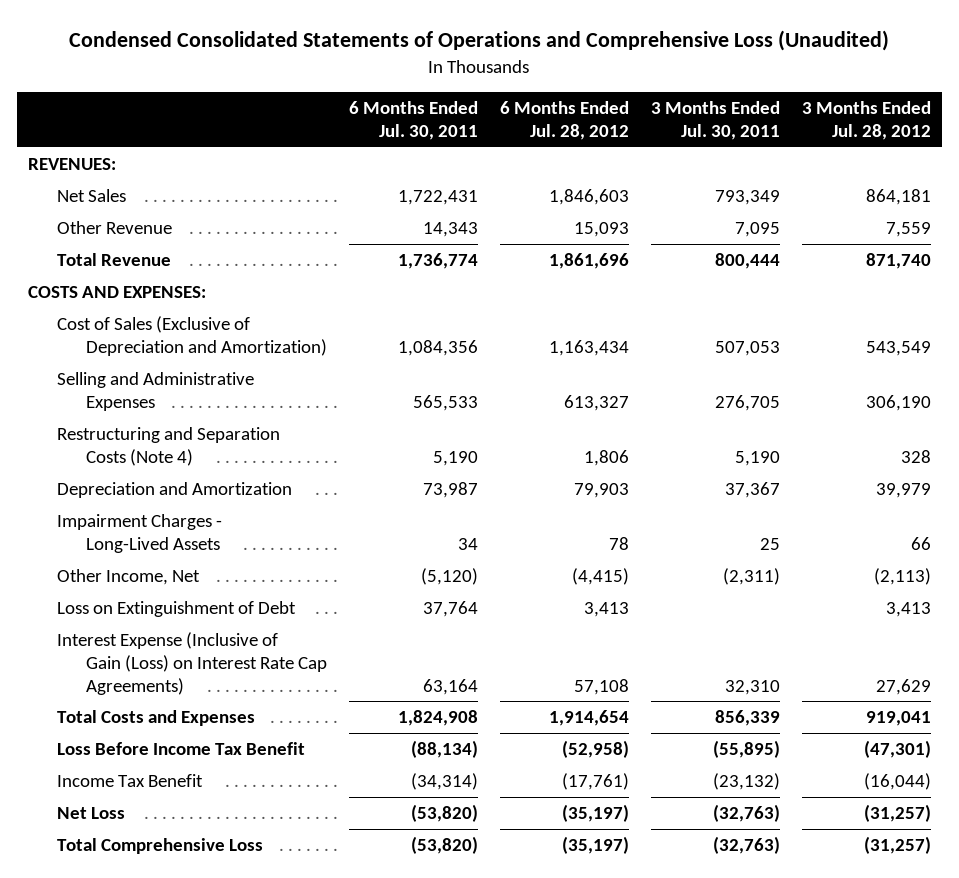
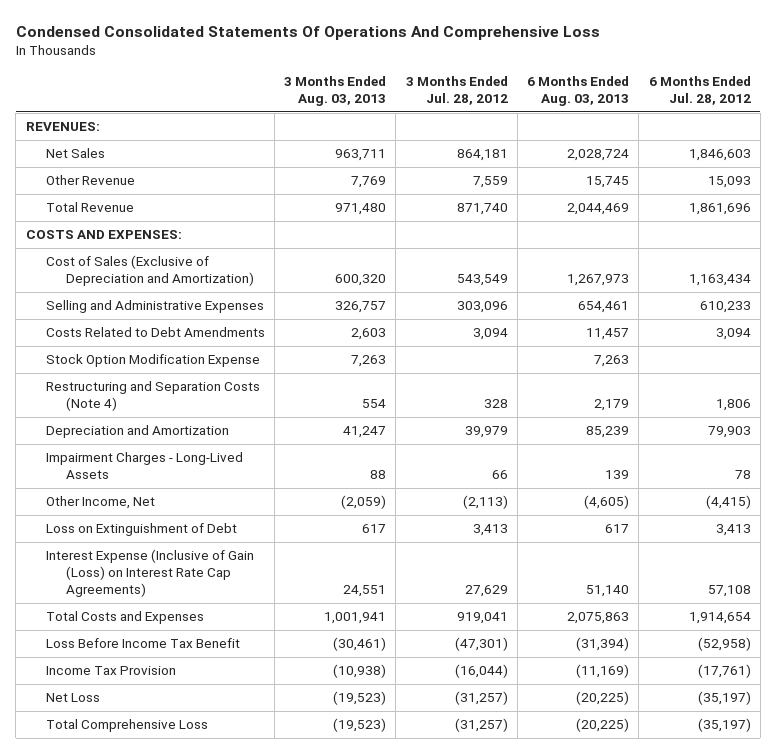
[69,29,890,51] Condensed Consolidated Statements of Operations and Comprehensive Loss (Unaudited) -> [15,25,600,40] Condensed Consolidated Statements Of Operations And Comprehensive Loss
[349,101,479,141] 6 Months Ended Jul. 30, 2011 -> none
[650,101,780,141] 3 Months Ended Jul. 30, 2011 -> none
none -> [284,76,387,107] 3 Months Ended Aug. 03, 2013
none -> [527,76,630,107] 6 Months Ended Aug. 03, 2013
[564,394,630,411] 613,327 -> [699,301,751,314] 610,233
[865,394,931,411] 306,190 -> [456,301,508,314] 303,096
none -> [45,327,265,338] Costs Related to Debt Amendments
none -> [45,354,260,368] Stock Option Modification Expense
[57,774,204,788] Income Tax Benefit -> [45,666,176,676] Income Tax Provision

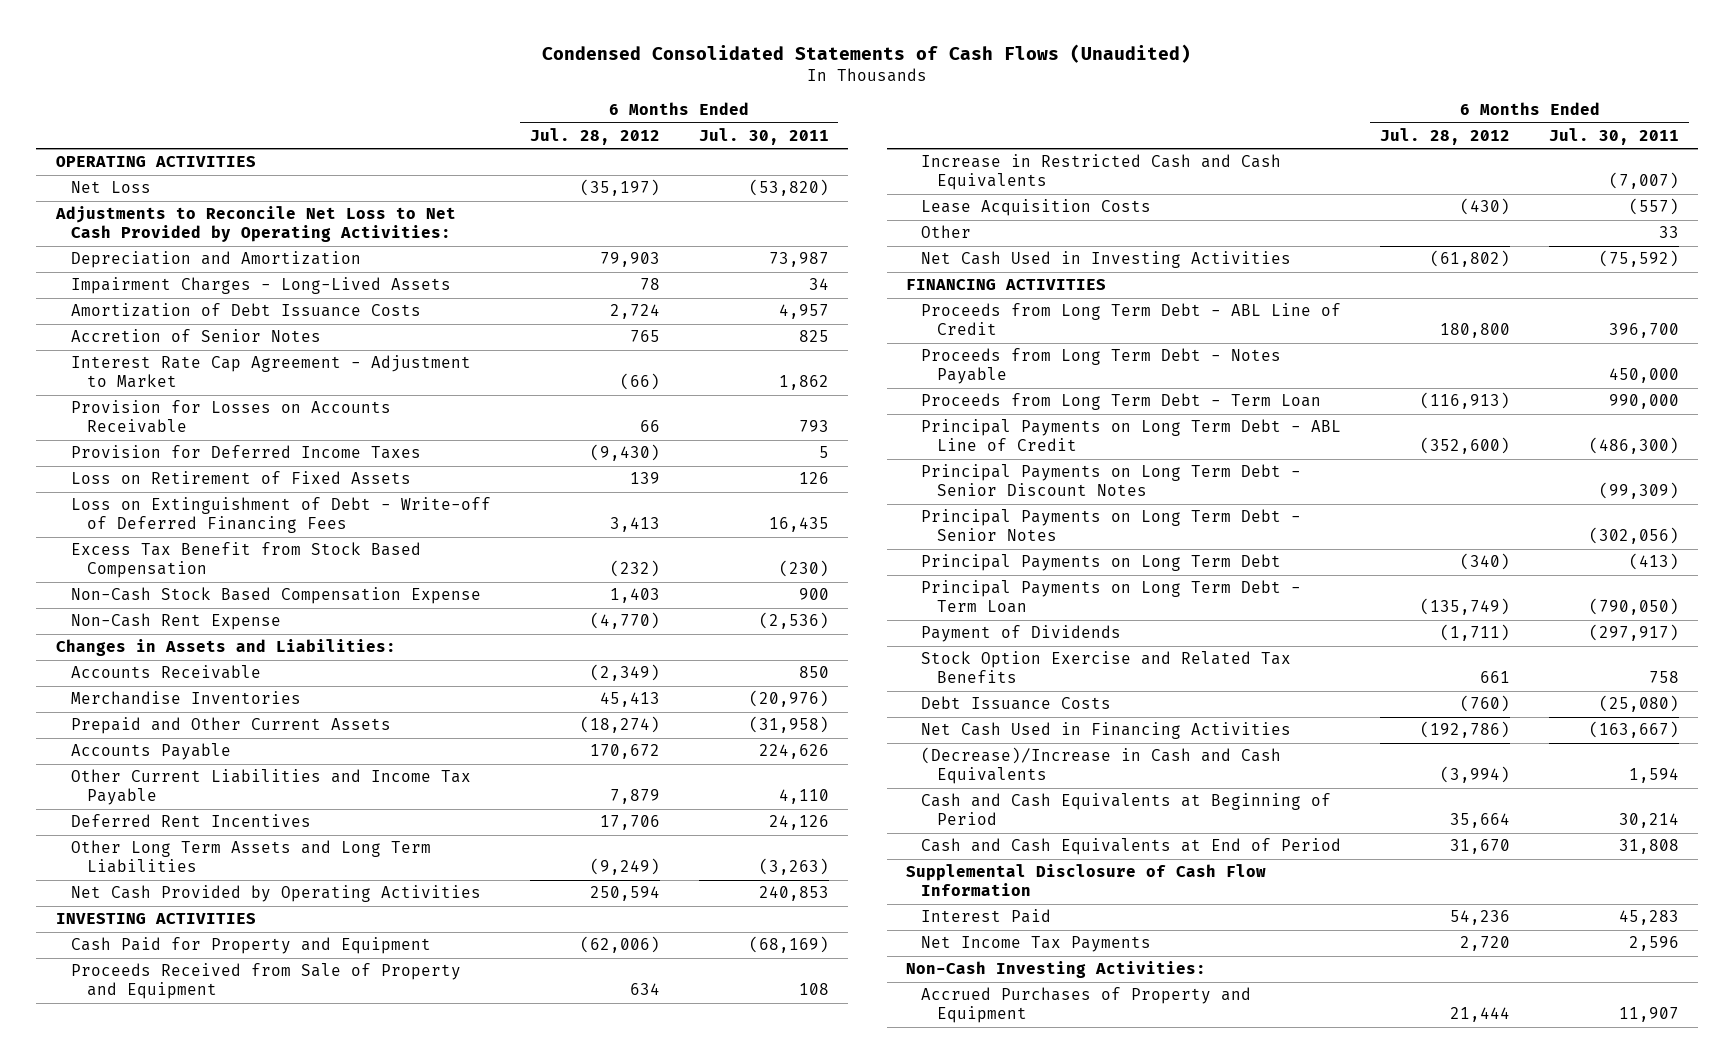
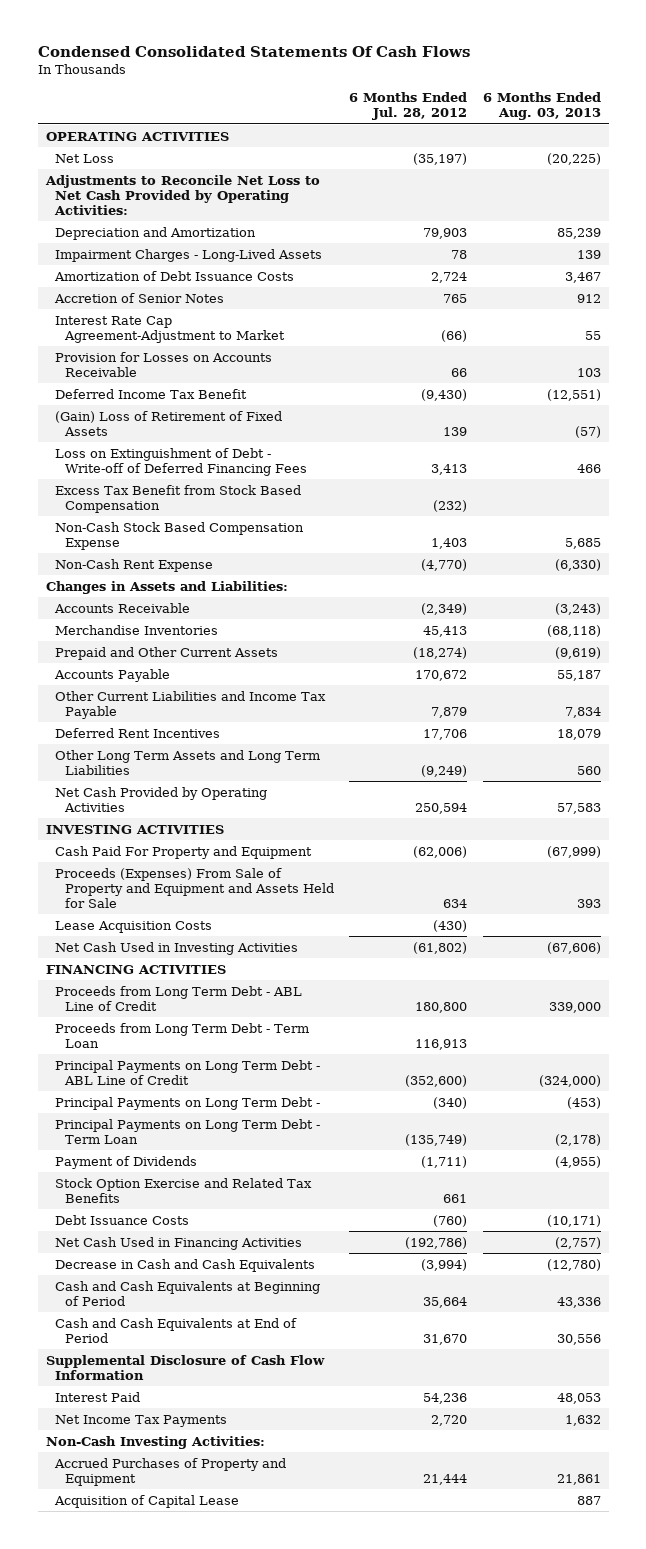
[542,44,1192,64] Condensed Consolidated Statements of Cash Flows (Unaudited) -> [37,46,470,58] Condensed Consolidated Statements Of Cash Flows
[698,127,829,145] Jul. 30, 2011 -> none
none -> [482,92,601,121] 6 Months Ended Aug. 03, 2013
[71,355,472,389] Interest Rate Cap Agreement - Adjustment to Market -> [55,315,285,343] Interest Rate Cap Agreement-Adjustment to Market
[71,445,422,460] Provision for Deferred Income Taxes -> [55,388,248,399] Deferred Income Tax Benefit
[71,471,412,485] Loss on Retirement of Fixed Assets -> [55,410,283,436] (Gain) Loss of Retirement of Fixed Assets
[921,154,1282,191] Increase in Restricted Cash and Cash Equivalents -> none
[71,937,432,955] Cash Paid for Property and Equipment -> [55,845,313,859] Cash Paid For Property and Equipment
[71,963,462,1000] Proceeds Received from Sale of Property and Equipment -> [55,867,334,908] Proceeds (Expenses) From Sale of Property and Equipment and Assets Held for Sale
[921,225,972,239] Other -> none
[921,348,1282,385] Proceeds from Long Term Debt - Notes Payable -> none
[1420,392,1511,410] (116,913) -> [415,1038,468,1050] 116,913
[921,464,1302,497] Principal Payments on Long Term Debt - Senior Discount Notes -> none
[921,509,1302,542] Principal Payments on Long Term Debt - Senior Notes -> none
[921,554,1282,572] Principal Payments on Long Term Debt -> [55,1096,321,1110] Principal Payments on Long Term Debt -
[921,747,1282,785] (Decrease)/Increase in Cash and Cash Equivalents -> [55,1258,316,1272] Decrease in Cash and Cash Equivalents
none -> [54,1494,240,1508] Acquisition of Capital Lease

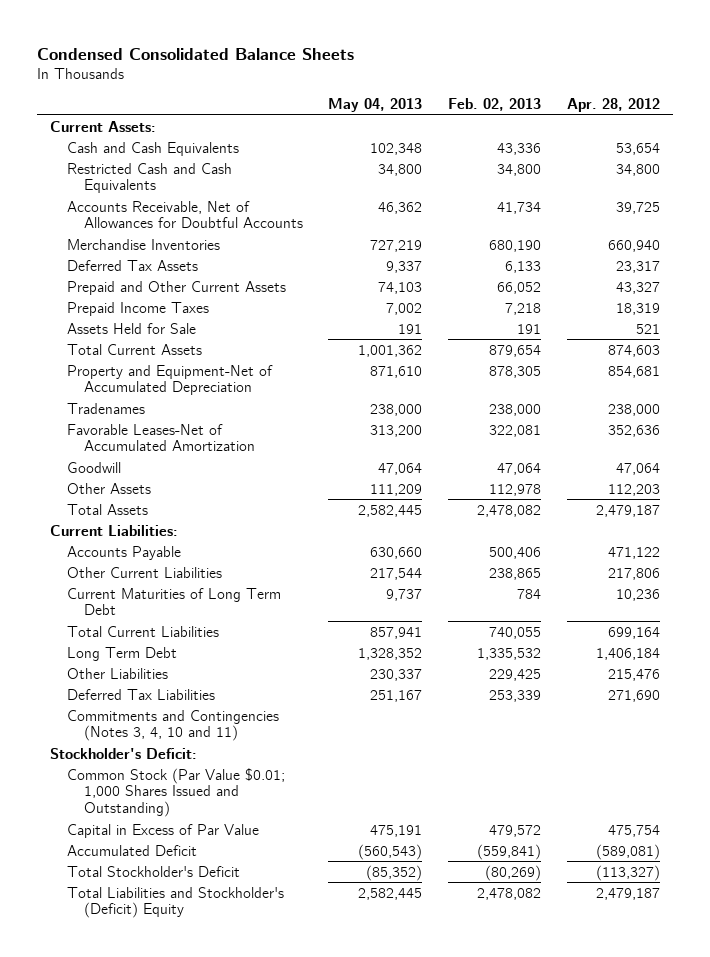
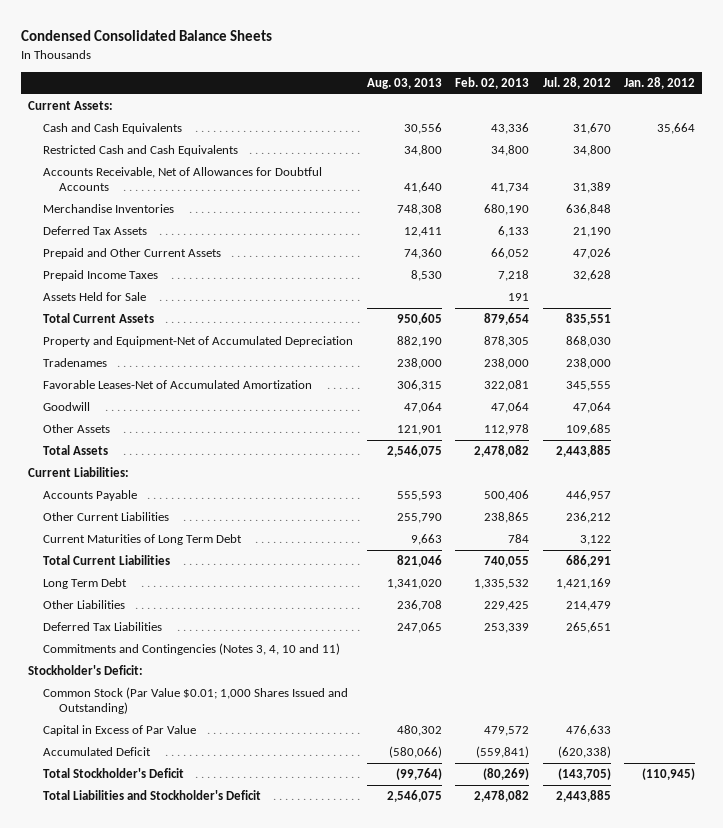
[328,98,423,113] May 04, 2013 -> none
[566,98,660,113] Apr. 28, 2012 -> none
none -> [366,77,442,89] Aug. 03, 2013
none -> [542,76,611,89] Jul. 28, 2012
none -> [624,76,696,89] Jan. 28, 2012
[66,886,284,919] Total Liabilities and Stockholder's (Deficit) Equity -> [43,790,262,801] Total Liabilities and Stockholder's Deficit

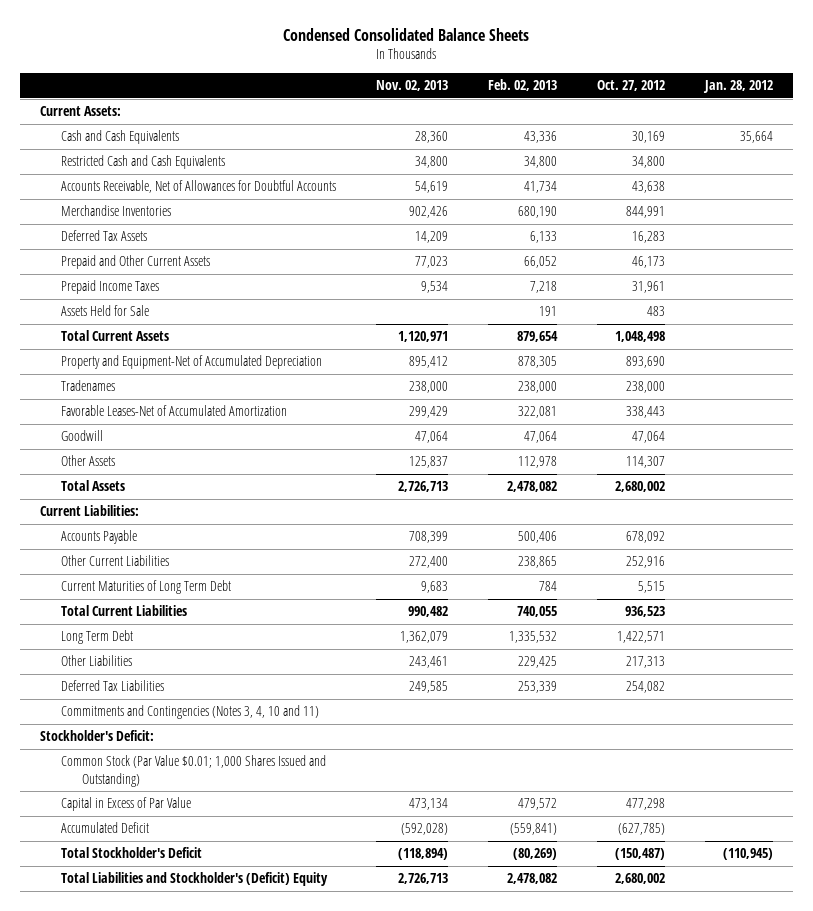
[366,77,442,89] Aug. 03, 2013 -> none
[542,76,611,89] Jul. 28, 2012 -> none
none -> [375,80,448,92] Nov. 02, 2013
none -> [596,80,665,92] Oct. 27, 2012
[43,790,262,801] Total Liabilities and Stockholder's Deficit -> [60,872,328,887] Total Liabilities and Stockholder's (Deficit) Equity

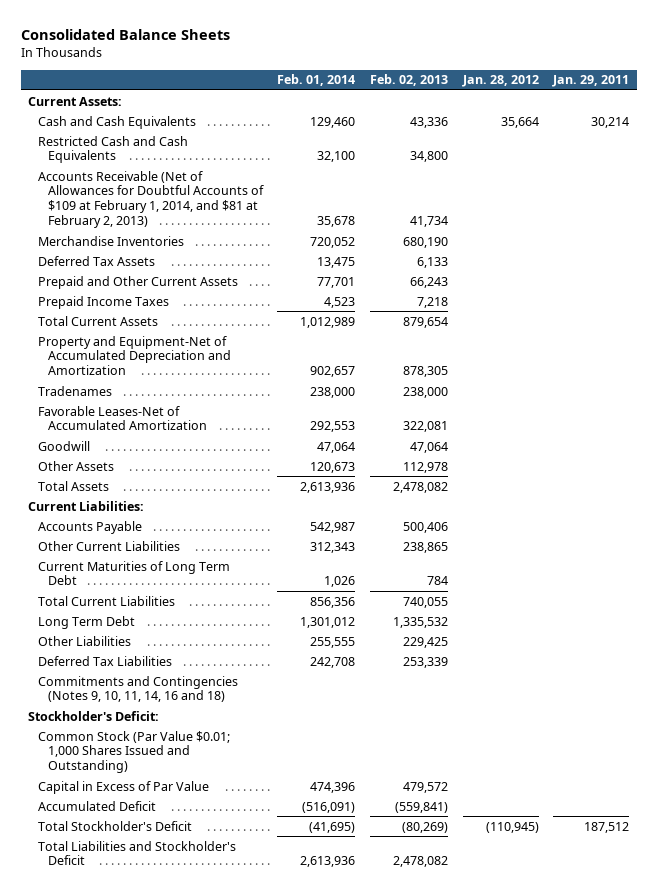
[283,28,530,42] Condensed Consolidated Balance Sheets -> [20,29,230,41] Consolidated Balance Sheets
[375,80,448,92] Nov. 02, 2013 -> none
[596,80,665,92] Oct. 27, 2012 -> none
none -> [277,74,356,87] Feb. 01, 2014
none -> [552,75,630,88] Jan. 29, 2011
[60,180,336,194] Accounts Receivable, Net of Allowances for Doubtful Accounts -> [37,170,264,229] Accounts Receivable (Net of Allowances for Doubtful Accounts of $109 at February 1, 2014, and $81 at February 2, 2013)
[523,256,557,269] 66,052 -> [409,276,448,288] 66,243
[60,305,149,317] Assets Held for Sale -> none
[60,355,322,370] Property and Equipment-Net of Accumulated Depreciation -> [37,335,231,376] Property and Equipment-Net of Accumulated Depreciation and Amortization
[60,705,319,720] Commitments and Contingencies (Notes 3, 4, 10 and 11) -> [37,675,238,703] Commitments and Contingencies (Notes 9, 10, 11, 14, 16 and 18)
[60,872,328,887] Total Liabilities and Stockholder's (Deficit) Equity -> [37,840,236,866] Total Liabilities and Stockholder's Deficit

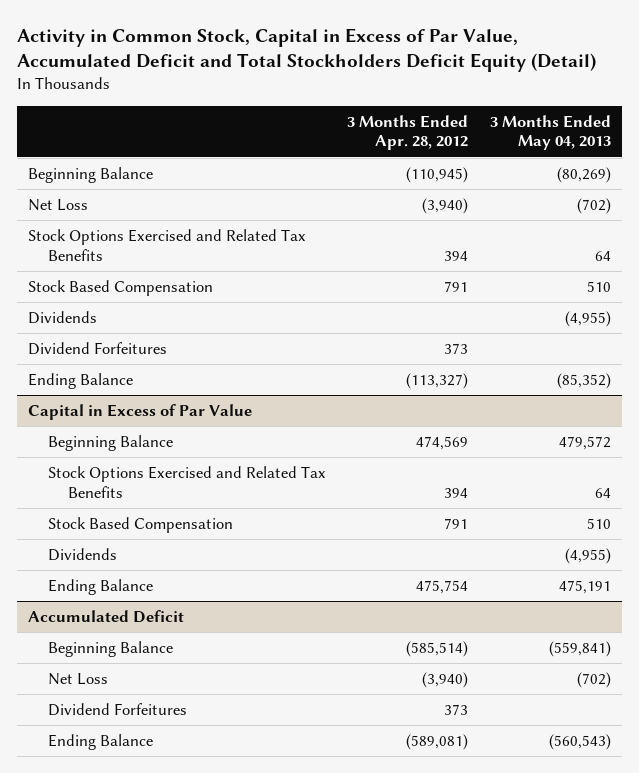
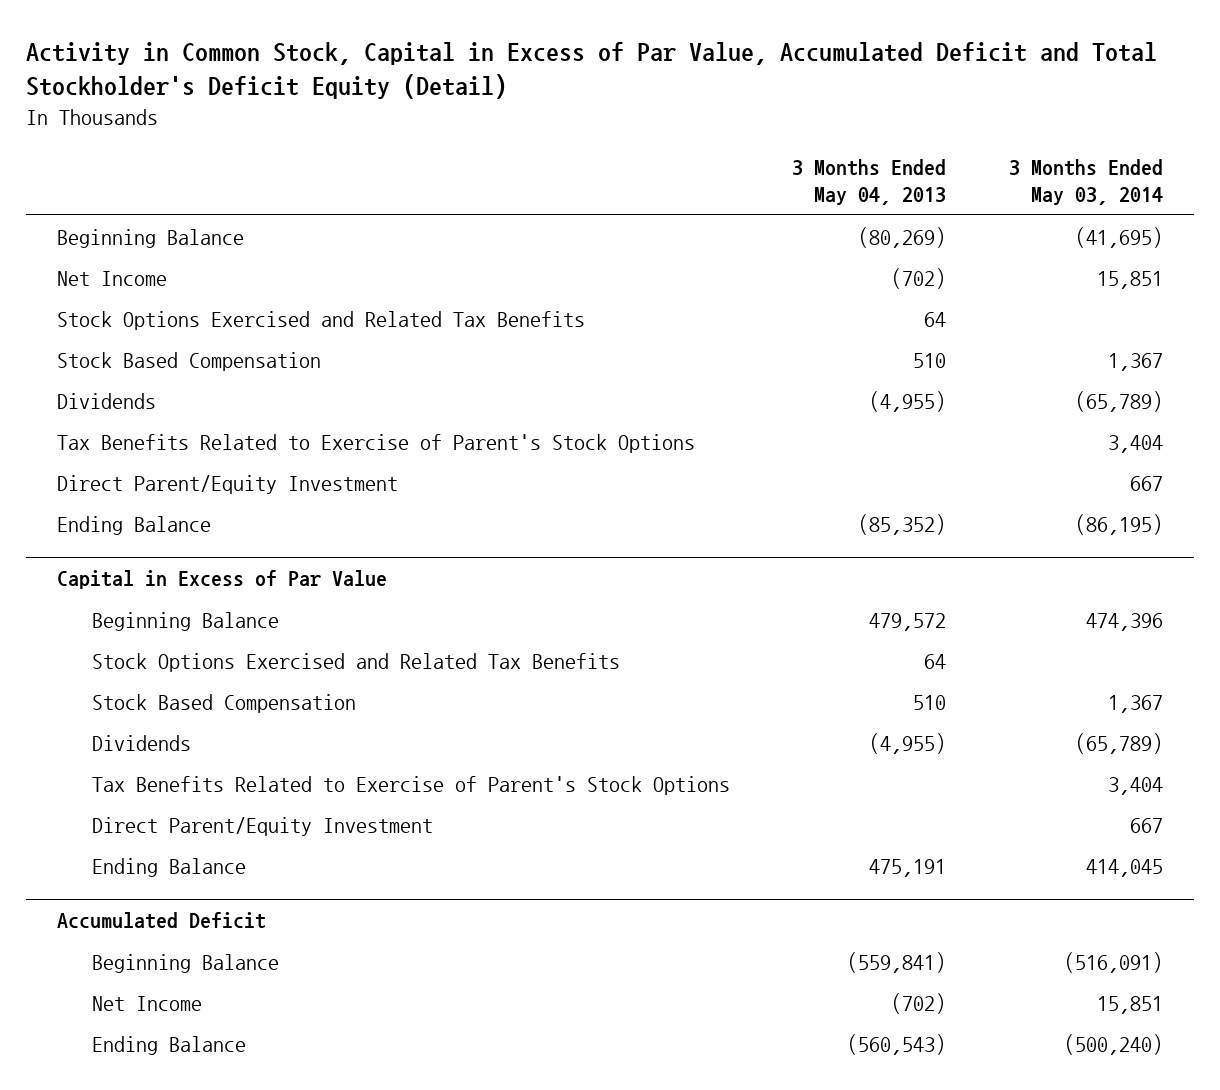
[16,28,596,73] Activity in Common Stock, Capital in Excess of Par Value, Accumulated Deficit and Total Stockholders Deficit Equity (Detail) -> [26,42,1158,100] Activity in Common Stock, Capital in Excess of Par Value, Accumulated Deficit and Total Stockholder's Deficit Equity (Detail)
[347,114,469,151] 3 Months Ended Apr. 28, 2012 -> none
none -> [1008,158,1163,206] 3 Months Ended May 03, 2014
[27,198,88,211] Net Loss -> [57,270,168,286] Net Income
[27,341,167,355] Dividend Forfeitures -> none
none -> [57,433,696,453] Tax Benefits Related to Exercise of Parent's Stock Options
none -> [57,474,399,494] Direct Parent/Equity Investment
none -> [92,775,731,795] Tax Benefits Related to Exercise of Parent's Stock Options
none -> [92,816,434,836] Direct Parent/Equity Investment
[47,702,187,716] Dividend Forfeitures -> none
[47,672,108,685] Net Loss -> [92,995,203,1011] Net Income

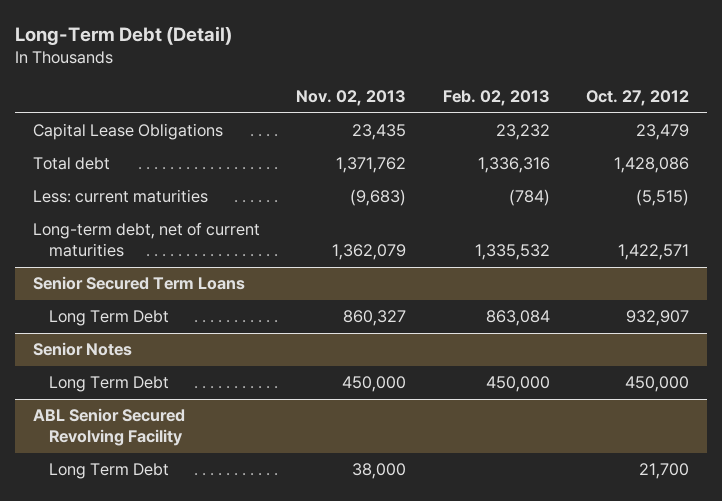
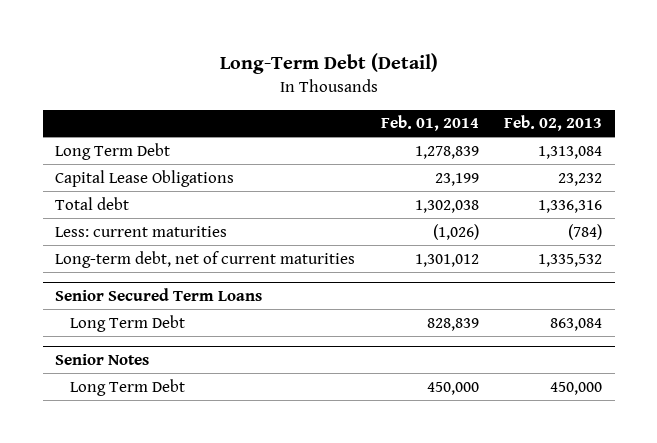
[296,90,407,107] Nov. 02, 2013 -> none
[585,90,689,107] Oct. 27, 2012 -> none
none -> [380,115,479,132] Feb. 01, 2014
none -> [55,142,171,160] Long Term Debt
[33,408,186,447] ABL Senior Secured Revolving Facility -> none
[49,463,170,480] Long Term Debt -> none

